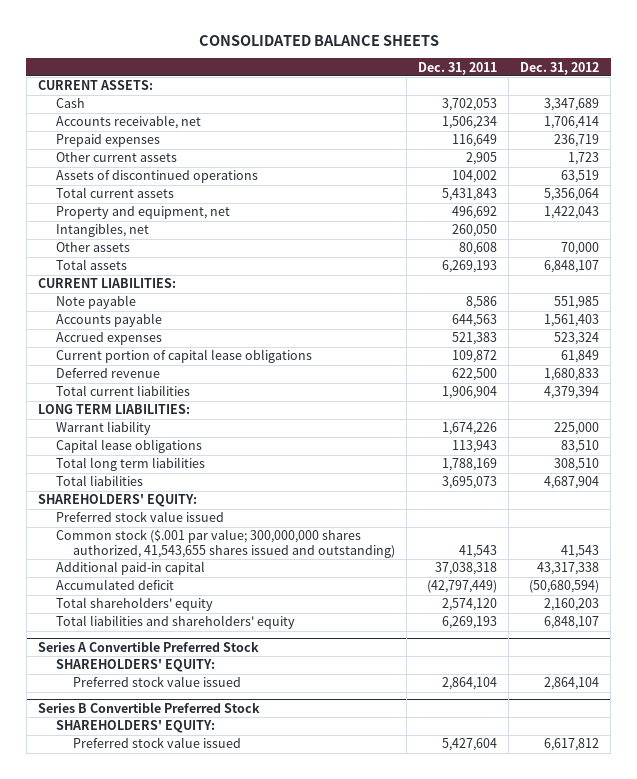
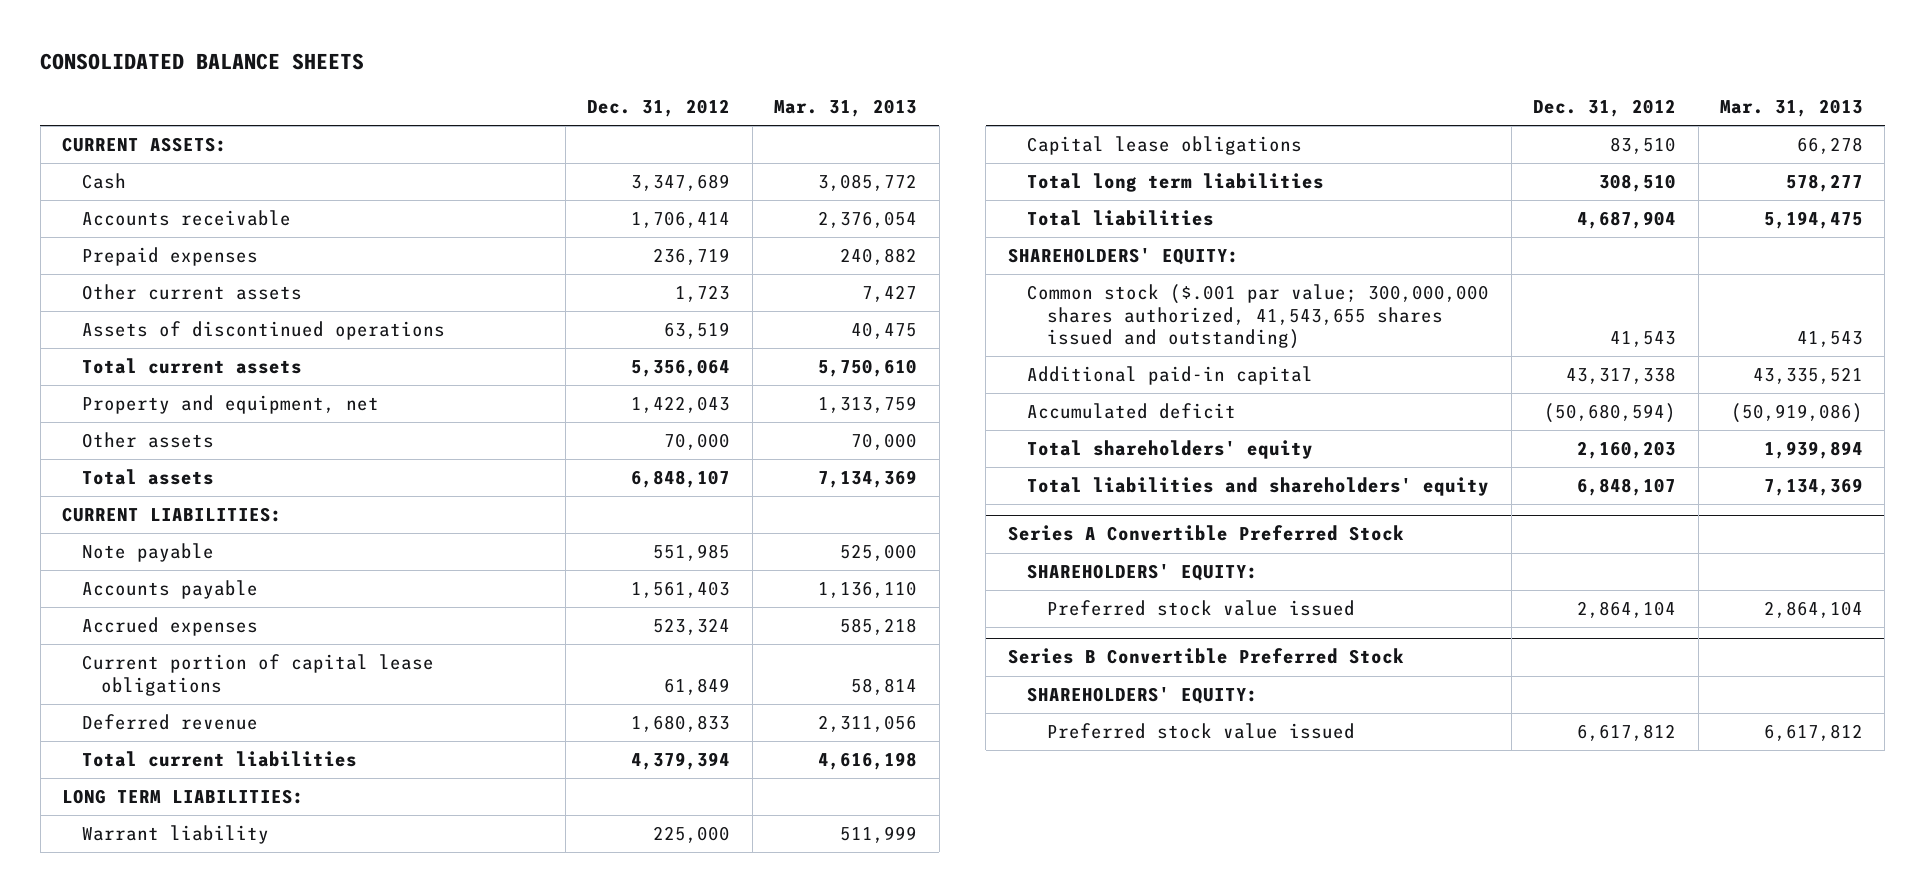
[418,61,498,75] Dec. 31, 2011 -> none
none -> [774,99,918,118] Mar. 31, 2013
[55,115,201,130] Accounts receivable, net -> [81,210,291,227] Accounts receivable
[55,223,149,238] Intangibles, net -> none
[55,511,224,523] Preferred stock value issued -> none

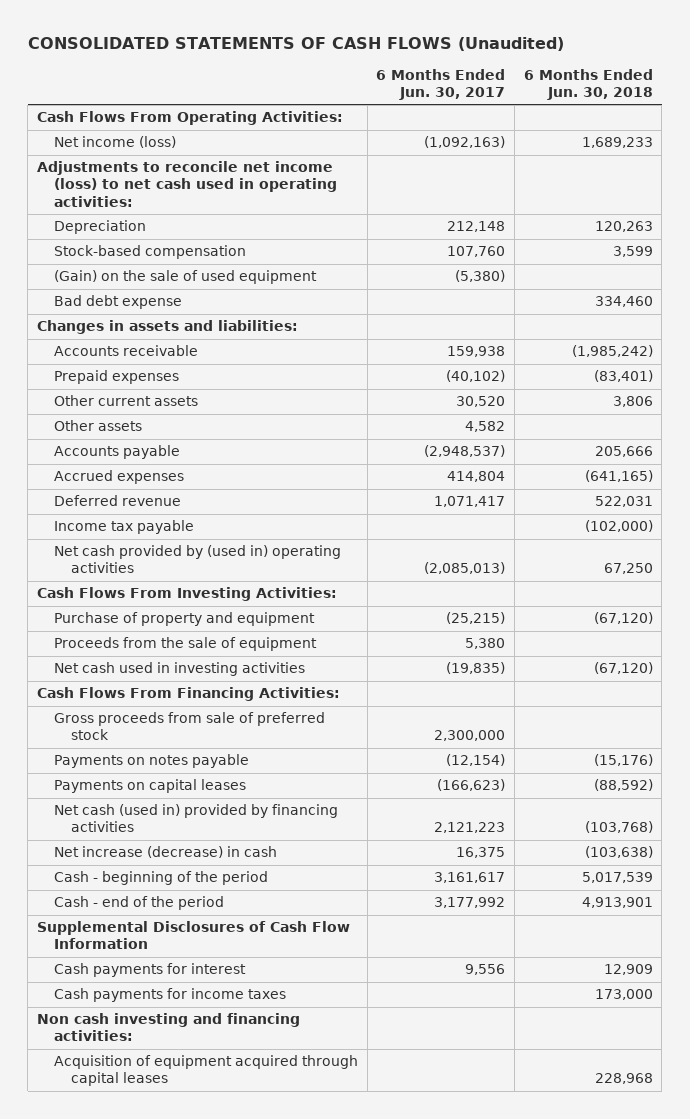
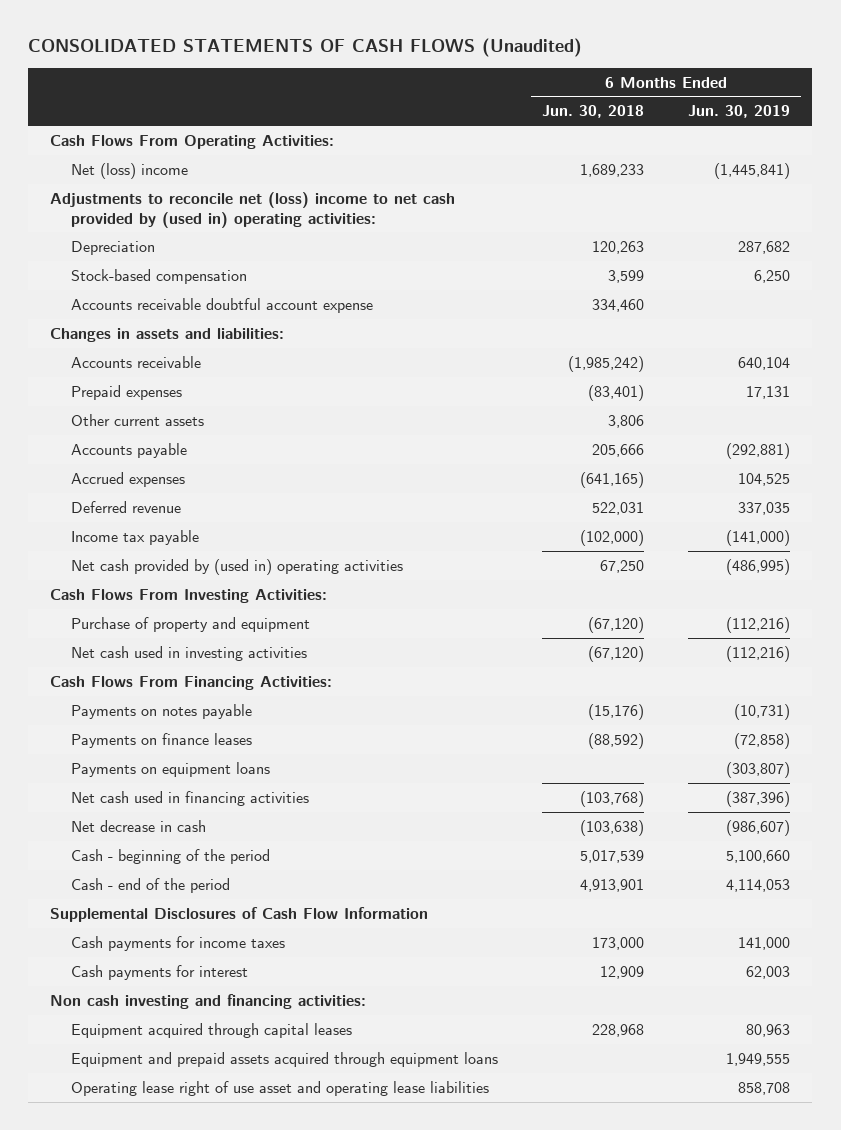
[376,68,506,101] 6 Months Ended Jun. 30, 2017 -> none
none -> [688,105,791,119] Jun. 30, 2019
[54,136,177,149] Net income (loss) -> [70,162,188,179] Net (loss) income
[36,161,338,207] Adjustments to reconcile net income (loss) to net cash used in operating activities: -> [50,191,456,228] Adjustments to reconcile net (loss) income to net cash provided by (used in) operating activities:
[54,270,318,285] (Gain) on the sale of used equipment -> none
[54,295,183,310] Bad debt expense -> [70,297,373,313] Accounts receivable doubtful account expense
[54,420,143,432] Other assets -> none
[54,637,318,652] Proceeds from the sale of equipment -> none
[54,712,326,741] Gross proceeds from sale of preferred stock -> none
[54,779,247,794] Payments on capital leases -> [70,732,252,748] Payments on finance leases
none -> [70,761,270,777] Payments on equipment loans
[54,804,339,833] Net cash (used in) provided by financing activities -> [70,790,309,806] Net cash used in financing activities
[54,846,278,859] Net increase (decrease) in cash -> [70,819,206,832] Net decrease in cash
[54,963,247,978] Cash payments for interest -> [70,964,248,980] Cash payments for interest
[54,1055,359,1087] Acquisition of equipment acquired through capital leases -> [70,1022,352,1038] Equipment acquired through capital leases
none -> [70,1051,498,1067] Equipment and prepaid assets acquired through equipment loans
none -> [70,1080,489,1096] Operating lease right of use asset and operating lease liabilities

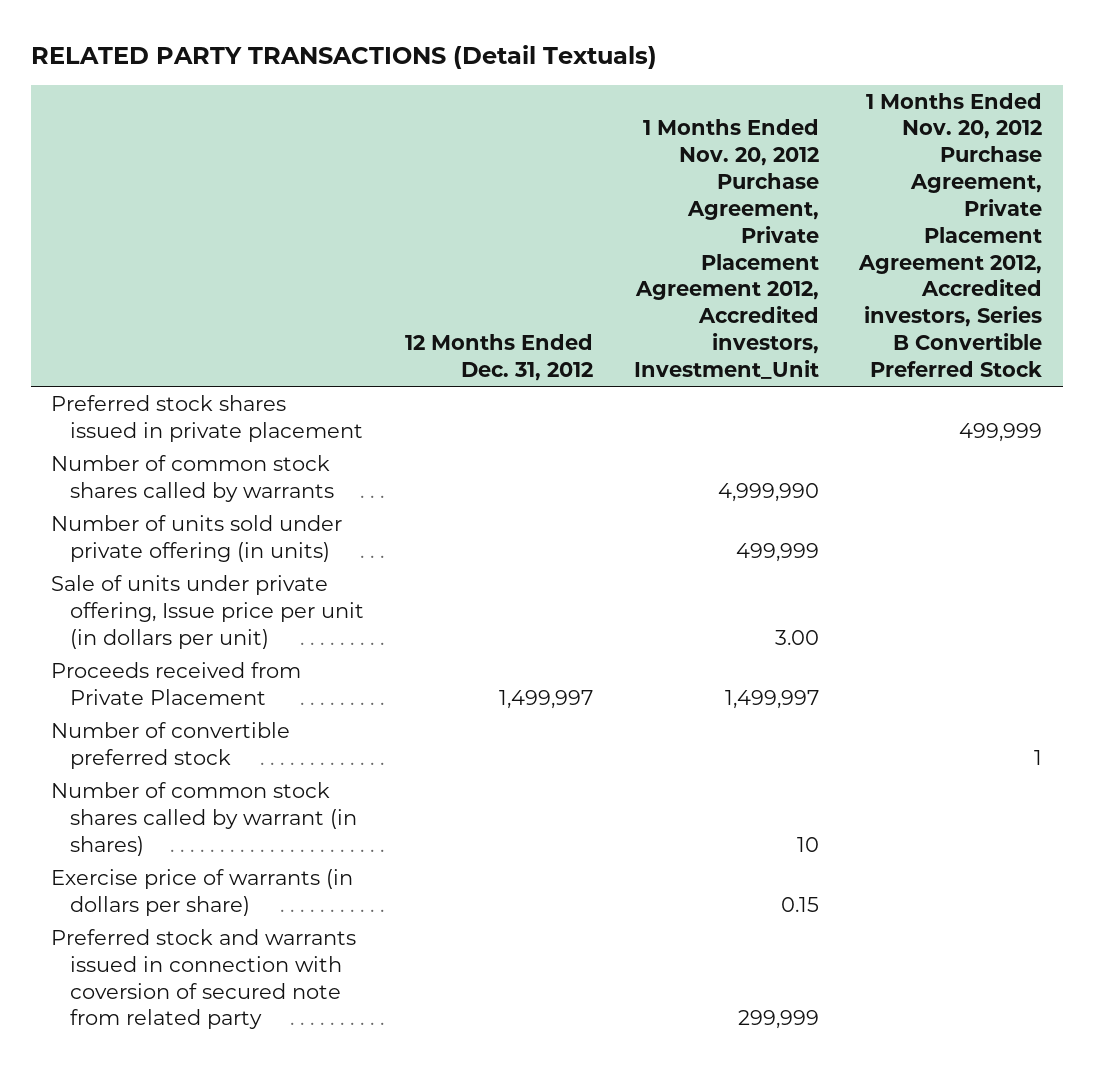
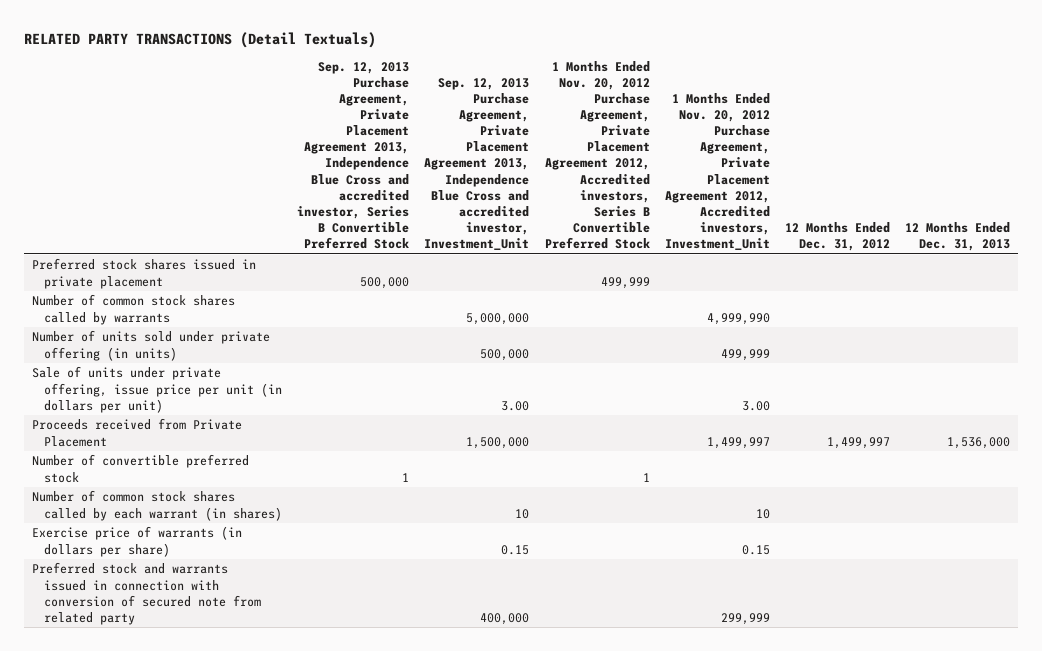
none -> [297,61,410,250] Sep. 12, 2013 Purchase Agreement, Private Placement Agreement 2013, Independence Blue Cross and accredited investor, Series B Convertible Preferred Stock
none -> [424,77,530,251] Sep. 12, 2013 Purchase Agreement, Private Placement Agreement 2013, Independence Blue Cross and accredited investor, Investment_Unit
none -> [905,221,1011,252] 12 Months Ended Dec. 31, 2013
[51,574,365,649] Sale of units under private offering, Issue price per unit (in dollars per unit) -> [31,366,282,413] Sale of units under private offering, issue price per unit (in dollars per unit)
[51,781,358,856] Number of common stock shares called by warrant (in shares) -> [31,490,282,521] Number of common stock shares called by each warrant (in shares)
[51,928,357,1030] Preferred stock and warrants issued in connection with coversion of secured note from related party -> [31,562,261,625] Preferred stock and warrants issued in connection with conversion of secured note from related party

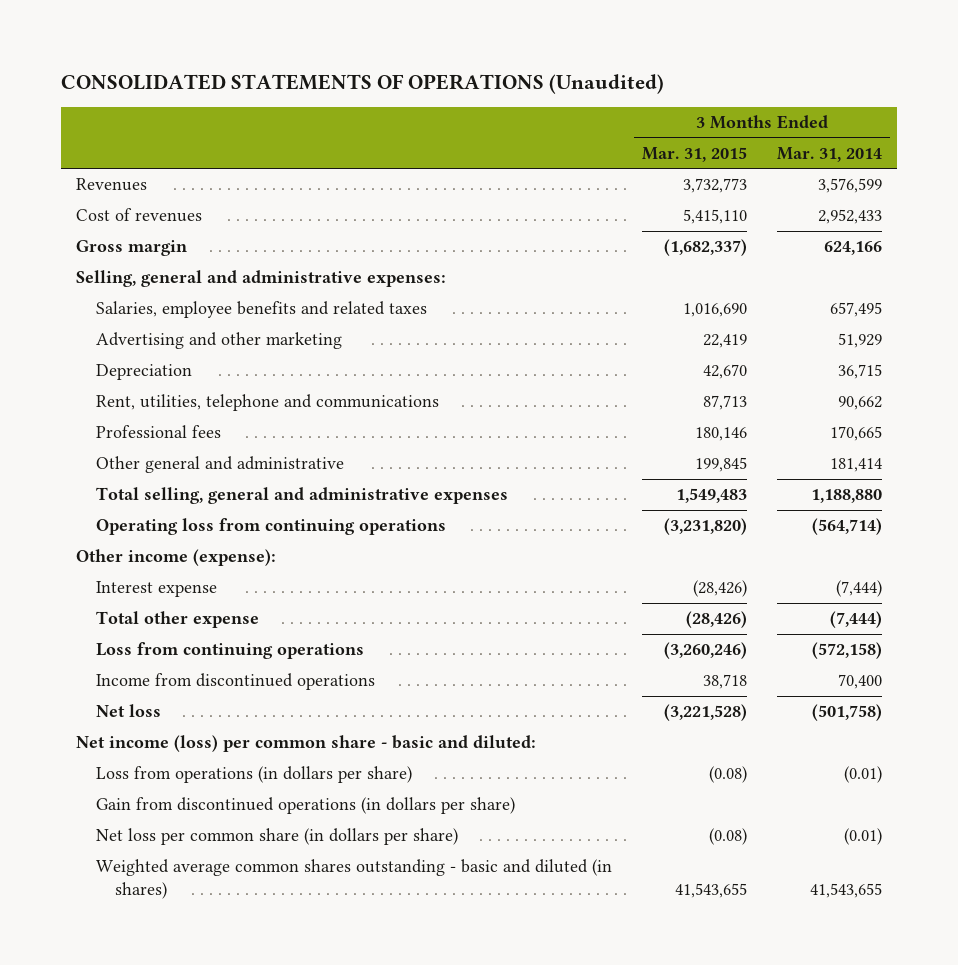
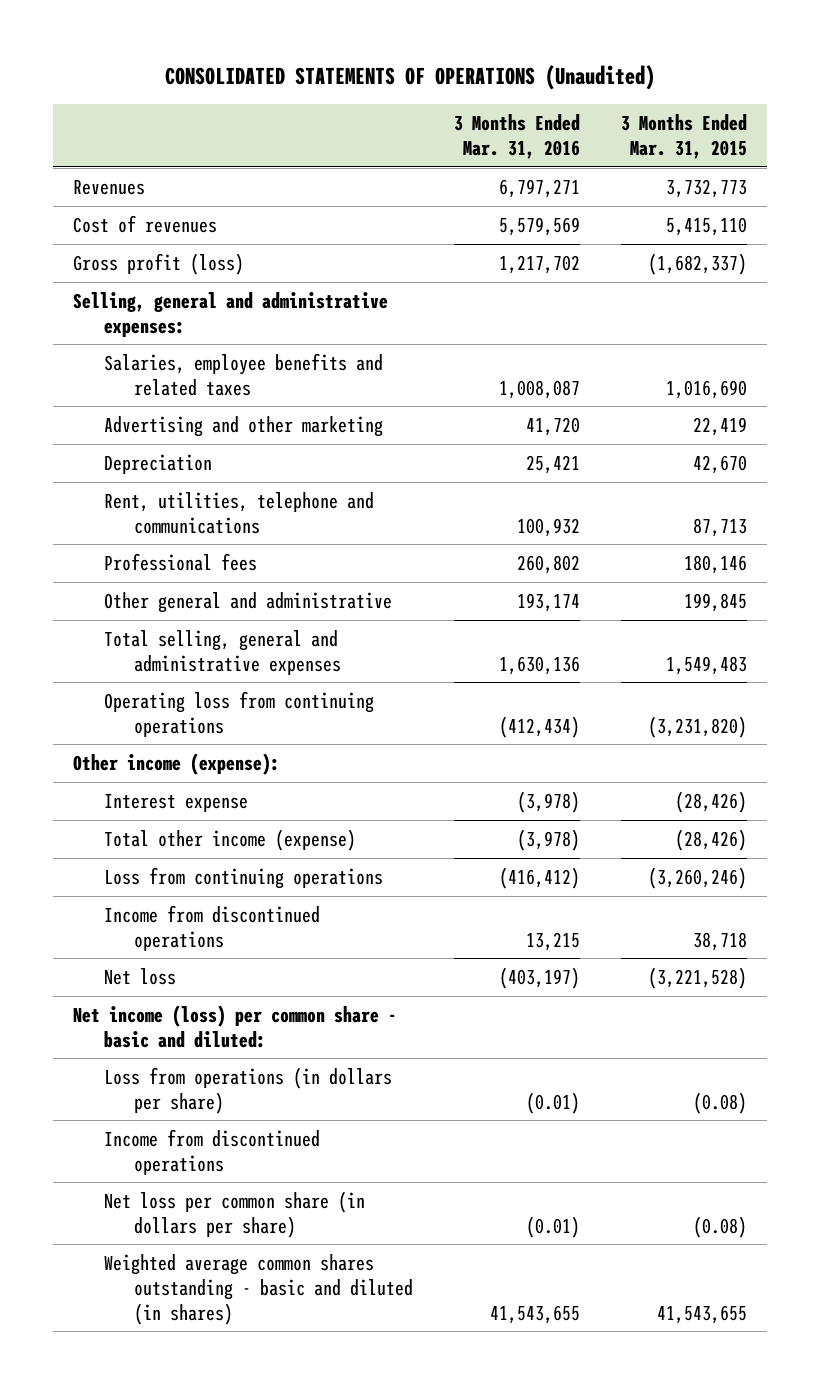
[777,147,883,163] Mar. 31, 2014 -> none
none -> [454,113,581,159] 3 Months Ended Mar. 31, 2016
[75,240,187,257] Gross margin -> [73,252,245,275] Gross profit (loss)
[95,611,259,629] Total other expense -> [103,828,356,851] Total other income (expense)
[95,797,515,815] Gain from discontinued operations (in dollars per share) -> [103,1128,320,1175] Income from discontinued operations

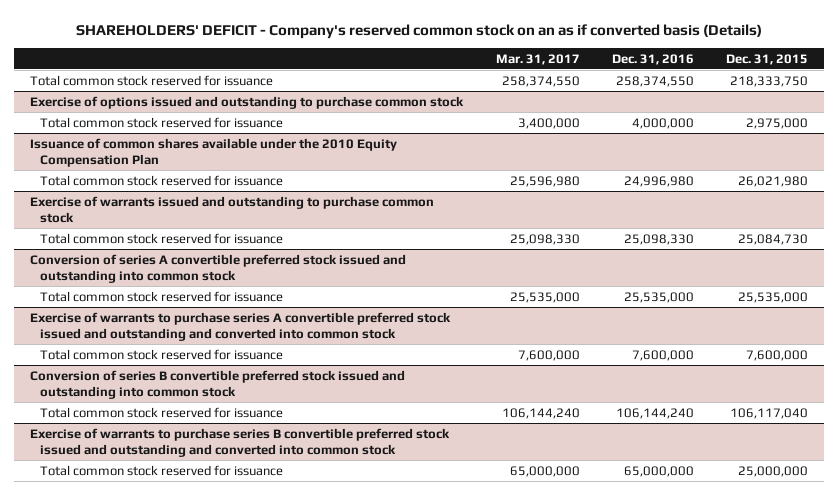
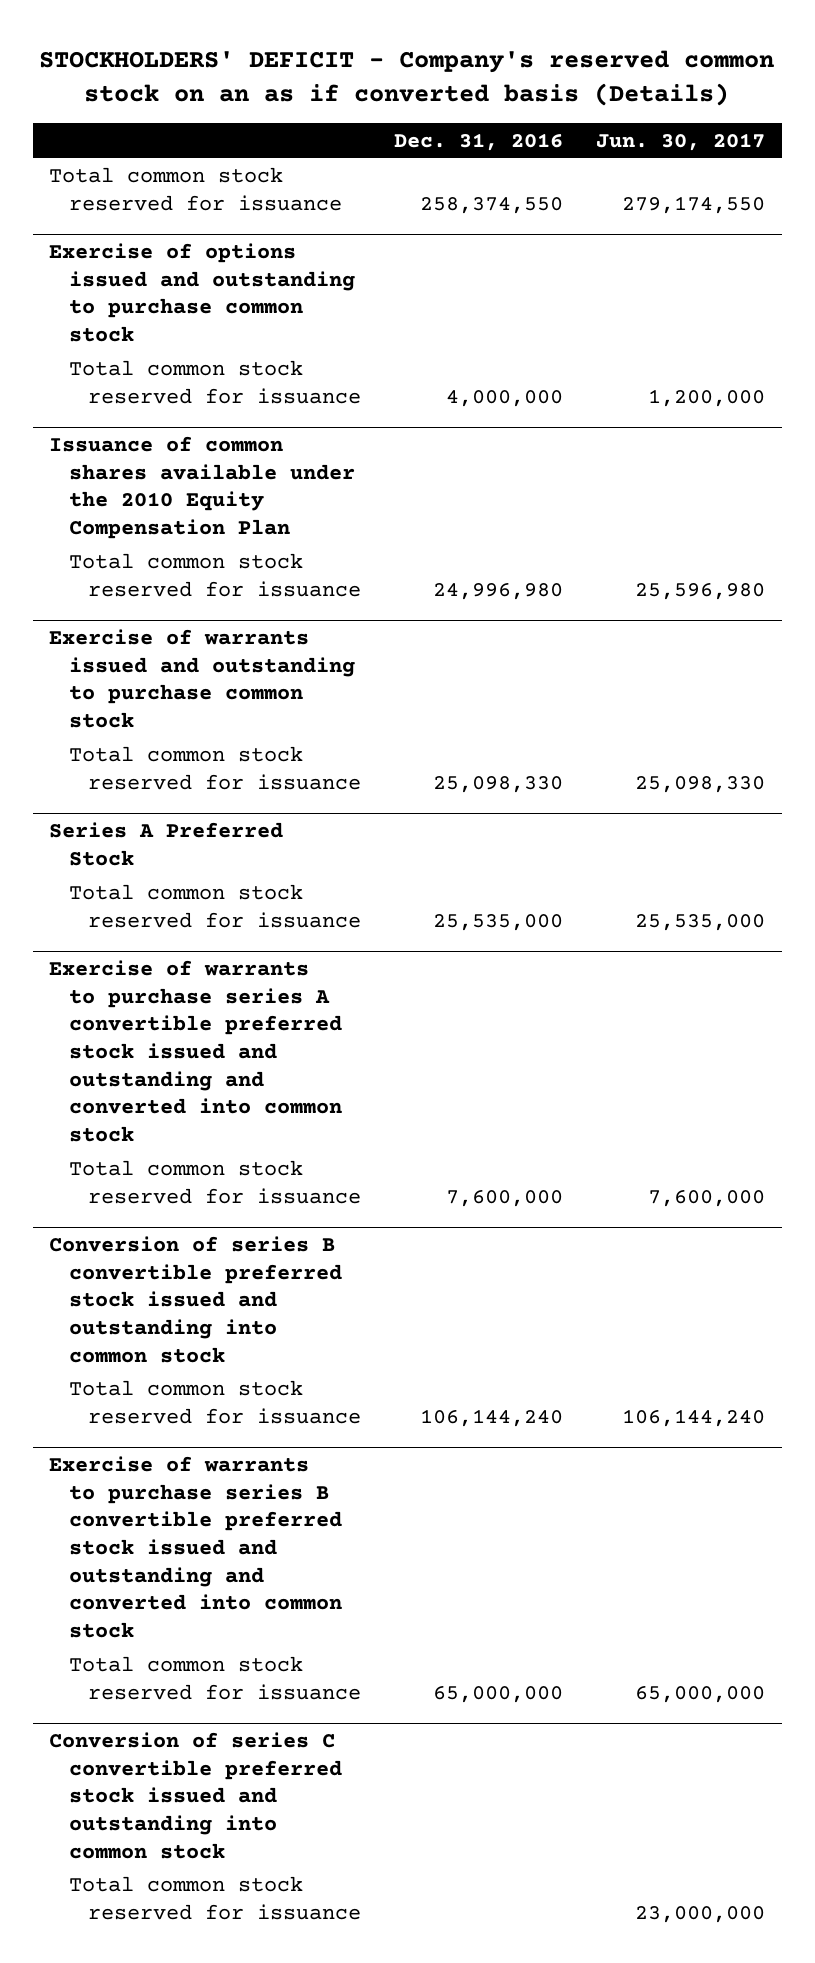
[76,23,763,39] SHAREHOLDERS' DEFICIT - Company's reserved common stock on an as if converted basis (Details) -> [39,50,775,107] STOCKHOLDERS' DEFICIT - Company's reserved common stock on an as if converted basis (Details)
[495,53,580,65] Mar. 31, 2017 -> none
[725,53,808,65] Dec. 31, 2015 -> none
none -> [596,132,766,151] Jun. 30, 2017
[30,253,407,284] Conversion of series A convertible preferred stock issued and outstanding into common stock -> [49,822,284,866] Series A Preferred Stock
none -> [49,1732,342,1859] Conversion of series C convertible preferred stock issued and outstanding into common stock
none -> [68,1876,362,1921] Total common stock reserved for issuance

